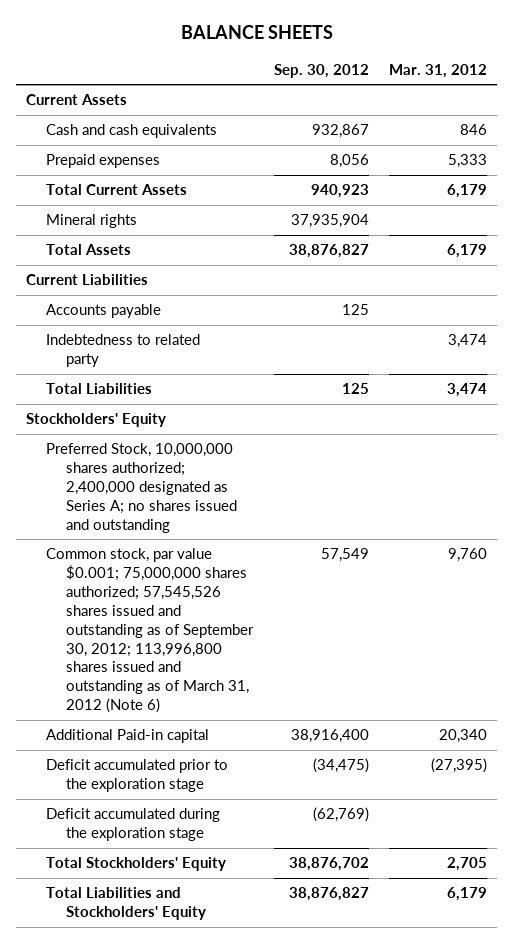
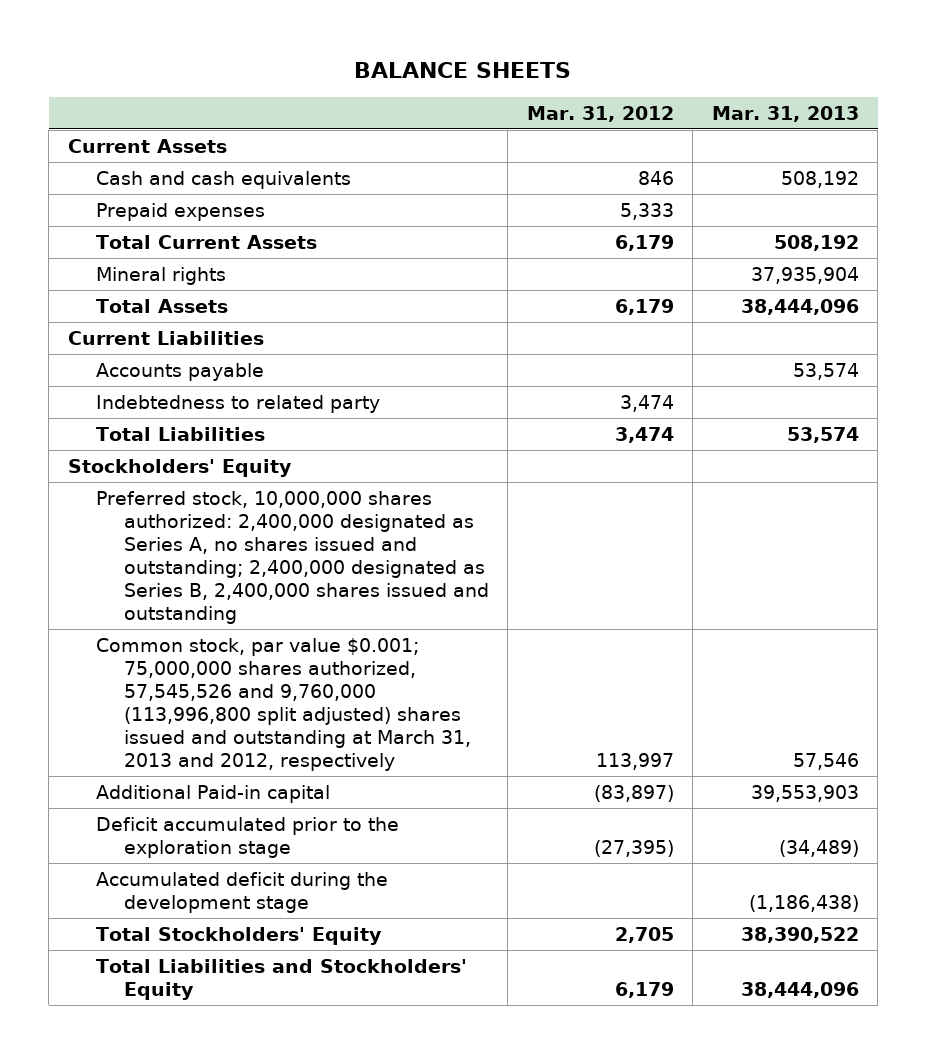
[273,63,369,78] Sep. 30, 2012 -> none
none -> [711,105,859,122] Mar. 31, 2013
[46,443,238,533] Preferred Stock, 10,000,000 shares authorized; 2,400,000 designated as Series A; no shares issued and outstanding -> [95,490,489,625] Preferred stock, 10,000,000 shares authorized: 2,400,000 designated as Series A, no shares issued and outstanding; 2,400,000 designated as Series B, 2,400,000 shares issued and outstanding
[46,548,255,714] Common stock, par value $0.001; 75,000,000 shares authorized; 57,545,526 shares issued and outstanding as of September 30, 2012; 113,996,800 shares issued and outstanding as of March 31, 2012 (Note 6) -> [95,637,471,772] Common stock, par value $0.001; 75,000,000 shares authorized, 57,545,526 and 9,760,000 (113,996,800 split adjusted) shares issued and outstanding at March 31, 2013 and 2012, respectively
[448,548,488,563] 9,760 -> [595,753,674,771] 113,997
[439,729,488,744] 20,340 -> [593,784,674,802] (83,897)
[46,808,221,842] Deficit accumulated during the exploration stage -> [95,871,388,913] Accumulated deficit during the development stage

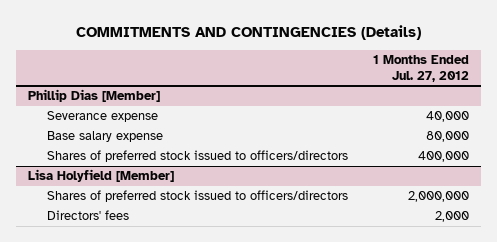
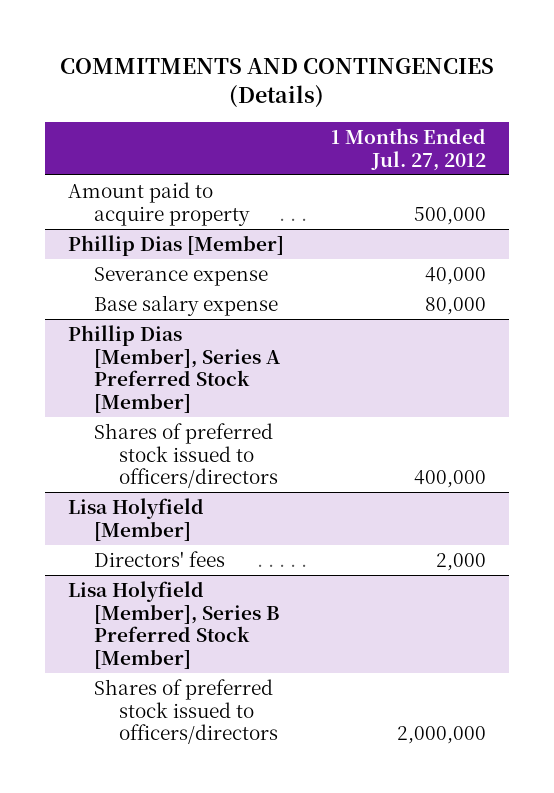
none -> [68,181,250,226] Amount paid to acquire property
none -> [68,324,280,413] Phillip Dias [Member], Series A Preferred Stock [Member]
[47,190,349,203] Shares of preferred stock issued to officers/directors -> none
none -> [68,580,279,669] Lisa Holyfield [Member], Series B Preferred Stock [Member]
none -> [93,678,279,745] Shares of preferred stock issued to officers/directors

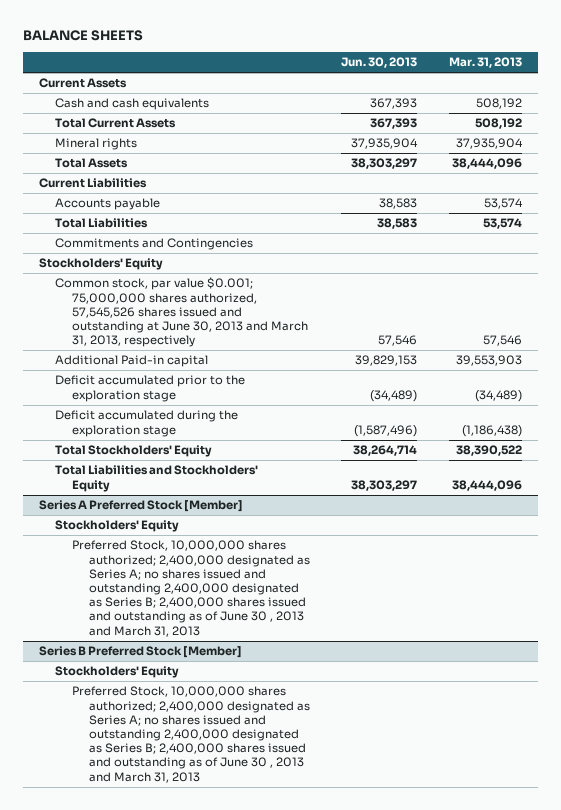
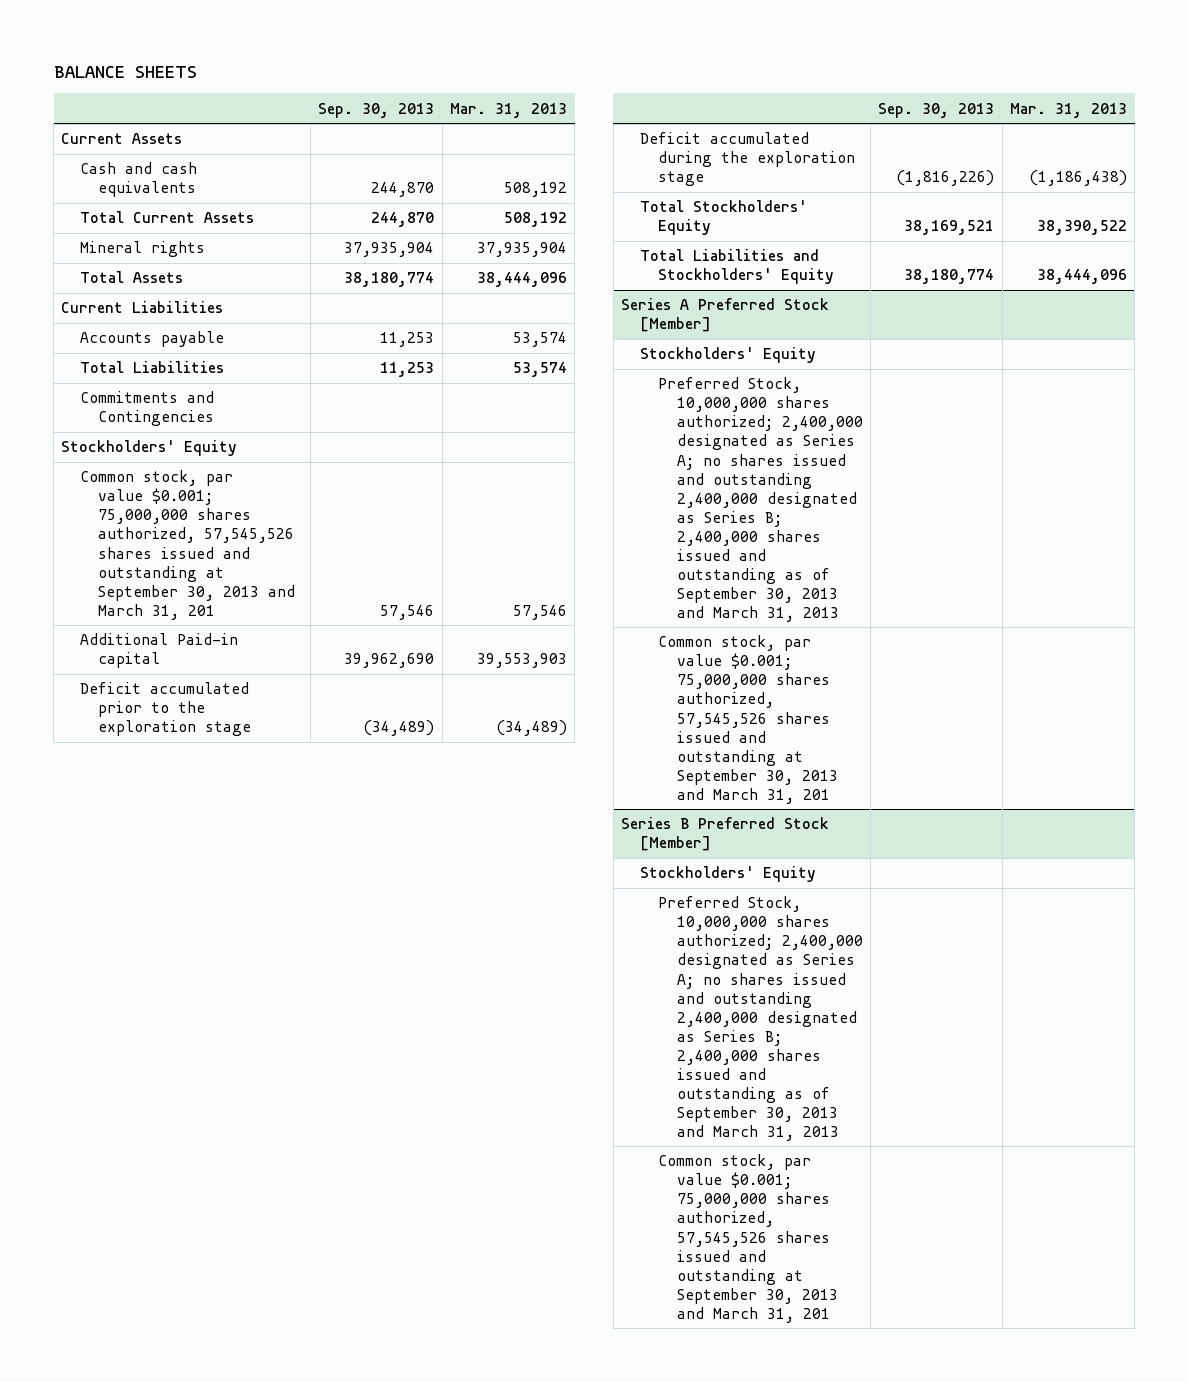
[341,57,418,69] Jun. 30, 2013 -> none
none -> [318,102,435,118] Sep. 30, 2013
[55,277,308,348] Common stock, par value $0.001; 75,000,000 shares authorized, 57,545,526 shares issued and outstanding at June 30, 2013 and March 31, 2013, respectively -> [79,470,296,620] Common stock, par value $0.001; 75,000,000 shares authorized, 57,545,526 shares issued and outstanding at September 30, 2013 and March 31, 201
[71,540,310,637] Preferred Stock, 10,000,000 shares authorized; 2,400,000 designated as Series A; no shares issued and outstanding 2,400,000 designated as Series B; 2,400,000 shares issued and outstanding as of June 30 , 2013 and March 31, 2013 -> [658,377,863,622] Preferred Stock, 10,000,000 shares authorized; 2,400,000 designated as Series A; no shares issued and outstanding 2,400,000 designated as Series B; 2,400,000 shares issued and outstanding as of September 30, 2013 and March 31, 2013
none -> [658,635,838,804] Common stock, par value $0.001; 75,000,000 shares authorized, 57,545,526 shares issued and outstanding at September 30, 2013 and March 31, 201
[71,686,310,783] Preferred Stock, 10,000,000 shares authorized; 2,400,000 designated as Series A; no shares issued and outstanding 2,400,000 designated as Series B; 2,400,000 shares issued and outstanding as of June 30 , 2013 and March 31, 2013 -> [658,896,863,1141] Preferred Stock, 10,000,000 shares authorized; 2,400,000 designated as Series A; no shares issued and outstanding 2,400,000 designated as Series B; 2,400,000 shares issued and outstanding as of September 30, 2013 and March 31, 2013
none -> [658,1154,838,1323] Common stock, par value $0.001; 75,000,000 shares authorized, 57,545,526 shares issued and outstanding at September 30, 2013 and March 31, 201

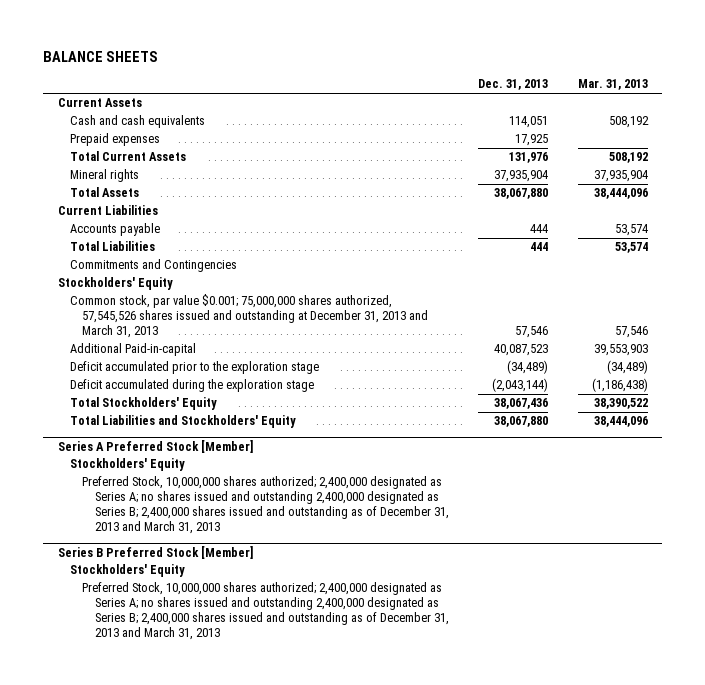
[318,102,435,118] Sep. 30, 2013 -> none
none -> [478,79,549,91] Dec. 31, 2013
none -> [70,133,161,147] Prepaid expenses
[79,470,296,620] Common stock, par value $0.001; 75,000,000 shares authorized, 57,545,526 shares issued and outstanding at September 30, 2013 and March 31, 201 -> [70,294,429,339] Common stock, par value $0.001; 75,000,000 shares authorized, 57,545,526 shares issued and outstanding at December 31, 2013 and March 31, 2013
[79,633,238,669] Additional Paid-in capital -> [70,343,197,357] Additional Paid-in-capital
[658,635,838,804] Common stock, par value $0.001; 75,000,000 shares authorized, 57,545,526 shares issued and outstanding at September 30, 2013 and March 31, 201 -> none
[658,377,863,622] Preferred Stock, 10,000,000 shares authorized; 2,400,000 designated as Series A; no shares issued and outstanding 2,400,000 designated as Series B; 2,400,000 shares issued and outstanding as of September 30, 2013 and March 31, 2013 -> [82,476,449,534] Preferred Stock, 10,000,000 shares authorized; 2,400,000 designated as Series A; no shares issued and outstanding 2,400,000 designated as Series B; 2,400,000 shares issued and outstanding as of December 31, 2013 and March 31, 2013
[658,1154,838,1323] Common stock, par value $0.001; 75,000,000 shares authorized, 57,545,526 shares issued and outstanding at September 30, 2013 and March 31, 201 -> none
[658,896,863,1141] Preferred Stock, 10,000,000 shares authorized; 2,400,000 designated as Series A; no shares issued and outstanding 2,400,000 designated as Series B; 2,400,000 shares issued and outstanding as of September 30, 2013 and March 31, 2013 -> [82,582,449,640] Preferred Stock, 10,000,000 shares authorized; 2,400,000 designated as Series A; no shares issued and outstanding 2,400,000 designated as Series B; 2,400,000 shares issued and outstanding as of December 31, 2013 and March 31, 2013

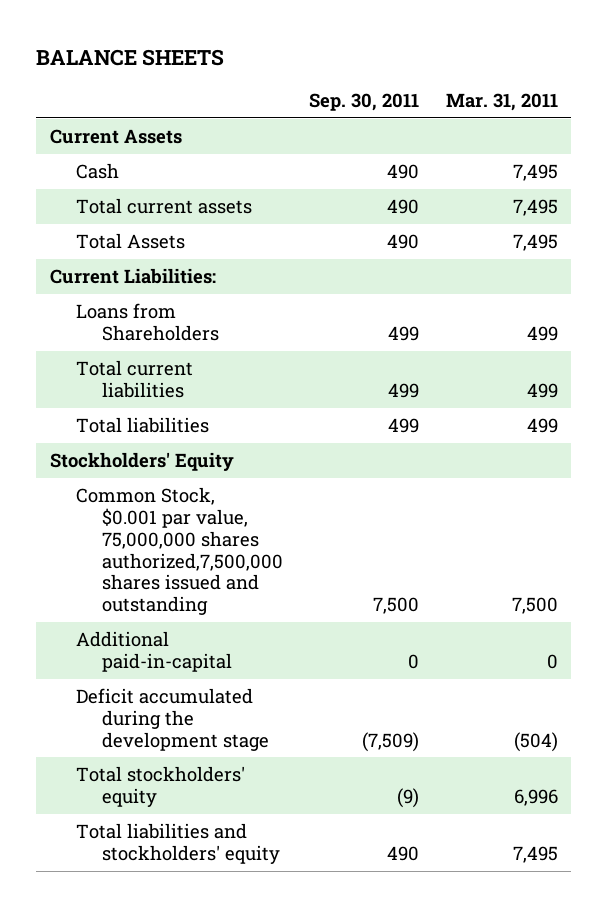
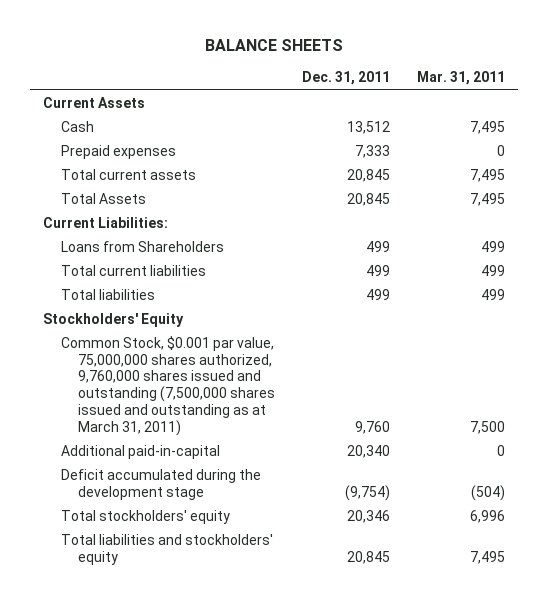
[309,93,420,112] Sep. 30, 2011 -> none
none -> [301,71,390,86] Dec. 31, 2011
none -> [60,145,176,160] Prepaid expenses
[75,486,283,616] Common Stock, $0.001 par value, 75,000,000 shares authorized,7,500,000 shares issued and outstanding -> [60,336,276,436] Common Stock, $0.001 par value, 75,000,000 shares authorized, 9,760,000 shares issued and outstanding (7,500,000 shares issued and outstanding as at March 31, 2011)

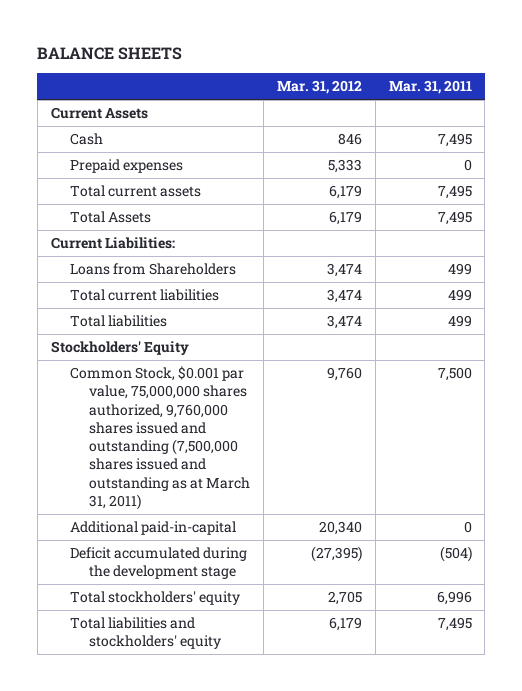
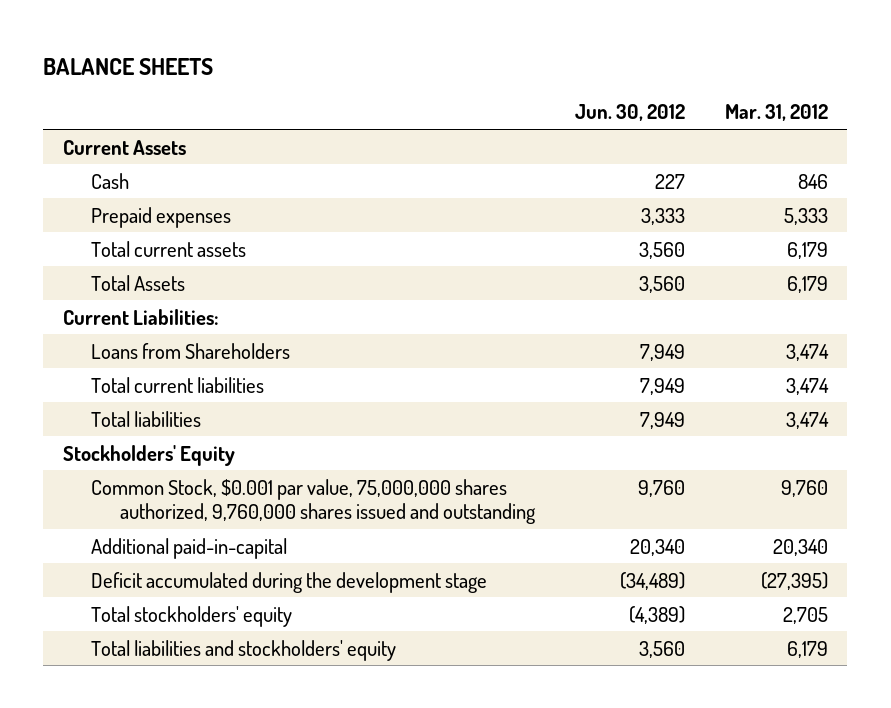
[388,80,472,95] Mar. 31, 2011 -> none
none -> [574,104,685,122] Jun. 30, 2012
[69,366,250,510] Common Stock, $0.001 par value, 75,000,000 shares authorized, 9,760,000 shares issued and outstanding (7,500,000 shares issued and outstanding as at March 31, 2011) -> [91,478,536,525] Common Stock, $0.001 par value, 75,000,000 shares authorized, 9,760,000 shares issued and outstanding

